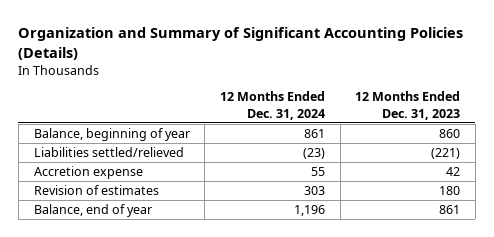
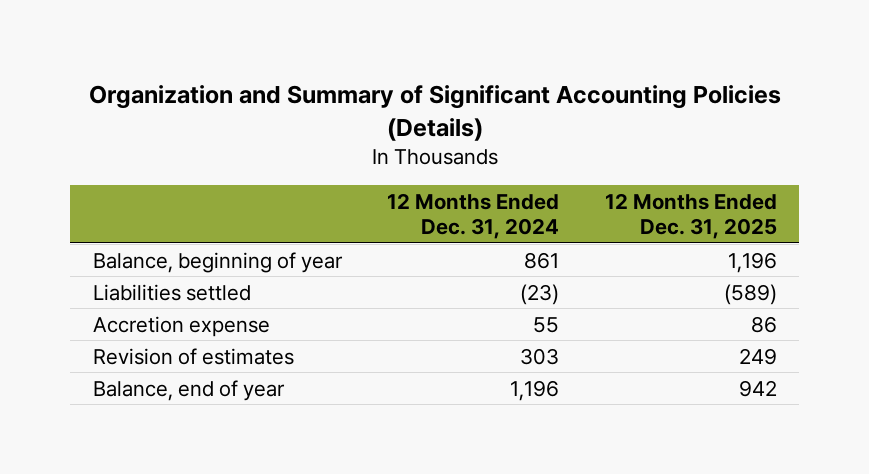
[355,91,461,120] 12 Months Ended Dec. 31, 2023 -> none
none -> [604,192,777,239] 12 Months Ended Dec. 31, 2025
[33,147,184,158] Liabilities settled/relieved -> [92,283,251,301] Liabilities settled

